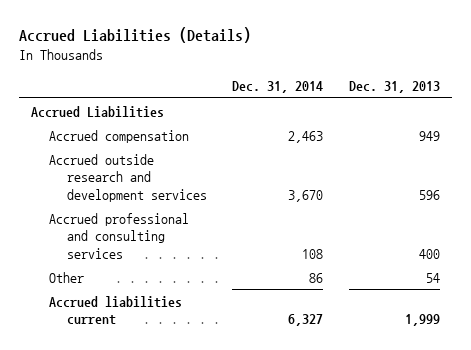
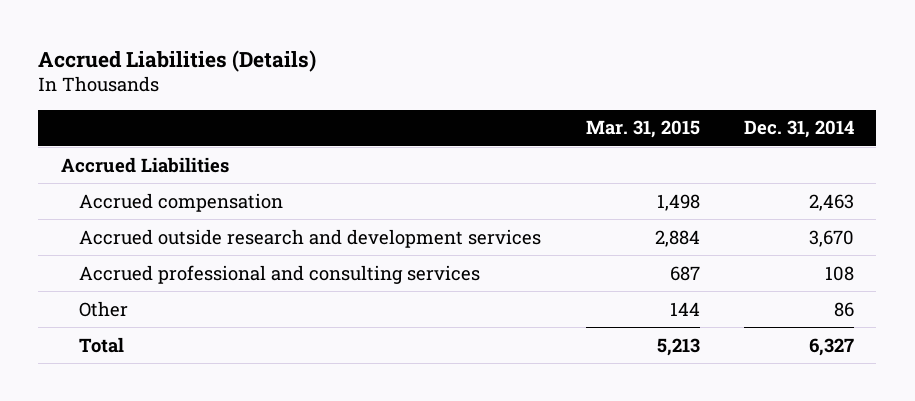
[348,80,440,93] Dec. 31, 2013 -> none
none -> [585,120,700,139] Mar. 31, 2015
[49,295,183,326] Accrued liabilities current -> [79,336,125,353] Total

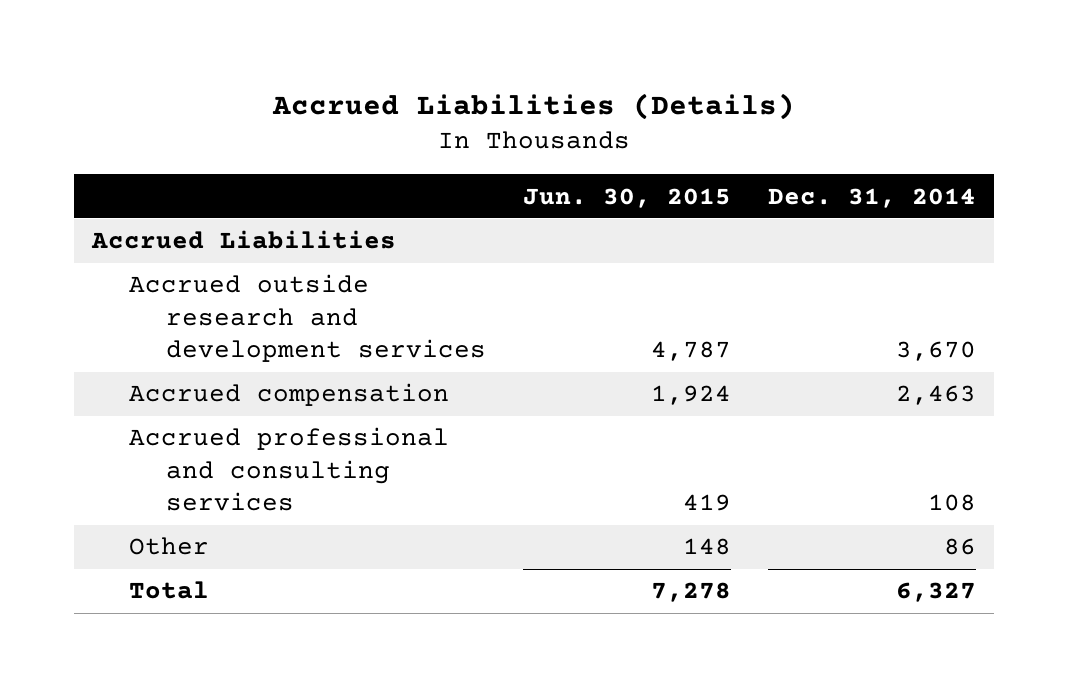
[585,120,700,139] Mar. 31, 2015 -> none
none -> [523,187,732,208] Jun. 30, 2015
[79,192,284,212] Accrued compensation -> [129,383,450,407] Accrued compensation

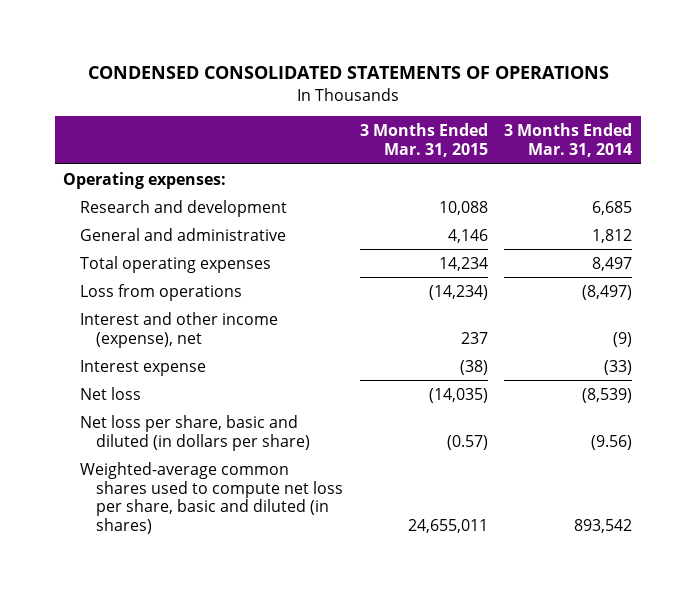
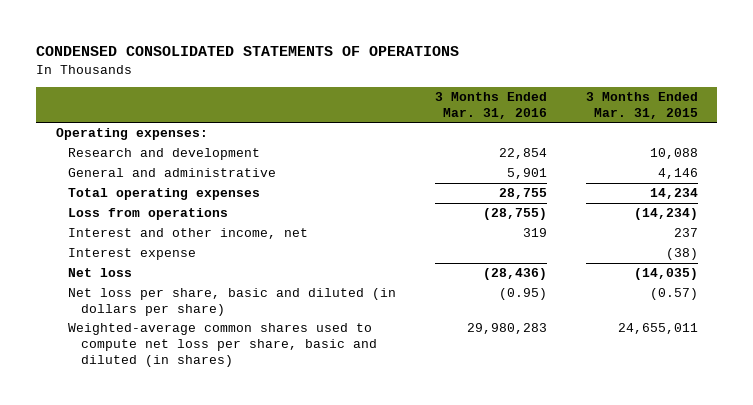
[504,123,633,158] 3 Months Ended Mar. 31, 2014 -> none
none -> [435,91,548,119] 3 Months Ended Mar. 31, 2016
[79,311,278,348] Interest and other income (expense), net -> [68,228,309,240] Interest and other income, net

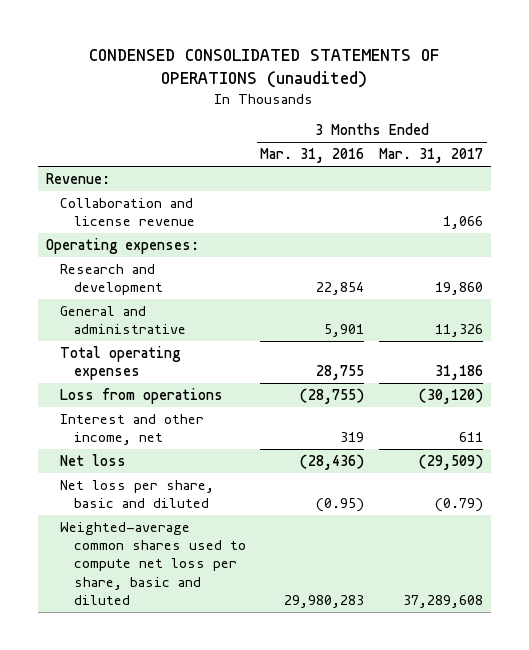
[36,46,460,57] CONDENSED CONSOLIDATED STATEMENTS OF OPERATIONS -> [89,49,440,88] CONDENSED CONSOLIDATED STATEMENTS OF OPERATIONS (unaudited)
[585,91,698,119] 3 Months Ended Mar. 31, 2015 -> none
none -> [379,148,484,164] Mar. 31, 2017
none -> [45,173,110,185] Revenue:
none -> [59,198,195,227] Collaboration and license revenue
[68,248,197,261] Interest expense -> none
[68,288,397,316] Net loss per share, basic and diluted (in dollars per share) -> [59,480,214,509] Net loss per share, basic and diluted
[68,323,377,367] Weighted-average common shares used to compute net loss per share, basic and diluted (in shares) -> [59,522,246,605] Weighted-average common shares used to compute net loss per share, basic and diluted

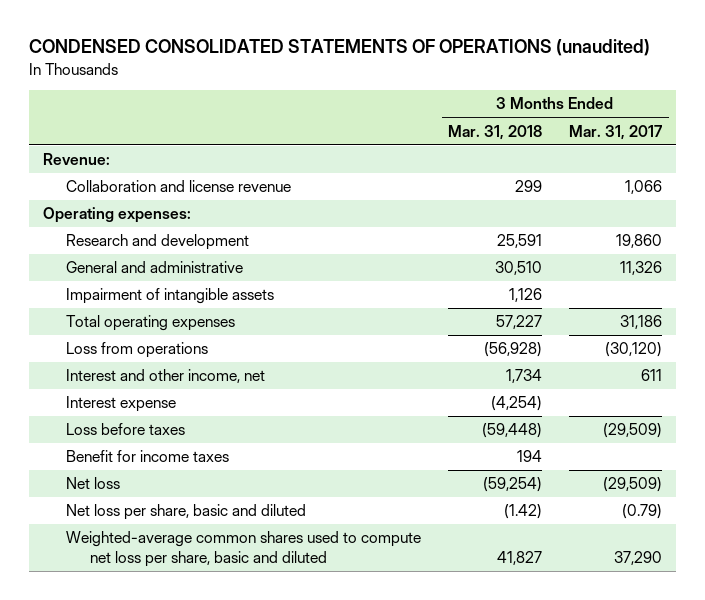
[260,148,365,164] Mar. 31, 2016 -> none
none -> [448,124,543,140] Mar. 31, 2018
none -> [66,288,275,305] Impairment of intangible assets
none -> [66,396,177,413] Interest expense
none -> [66,423,186,436] Loss before taxes
none -> [66,450,230,463] Benefit for income taxes
[403,594,484,608] 37,289,608 -> [614,550,663,565] 37,290

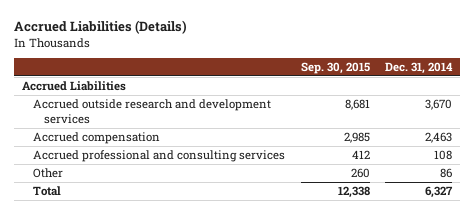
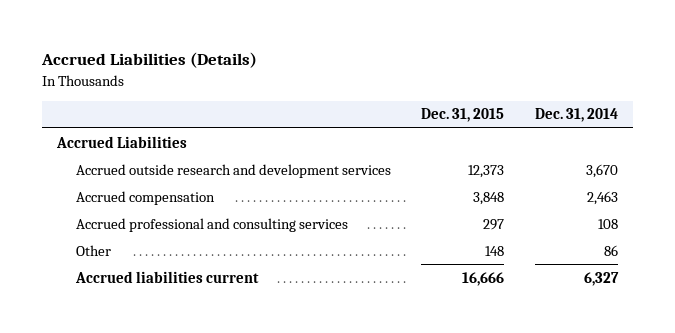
[300,61,370,74] Sep. 30, 2015 -> none
none -> [421,108,505,123] Dec. 31, 2015
[32,186,61,197] Total -> [74,270,259,283] Accrued liabilities current

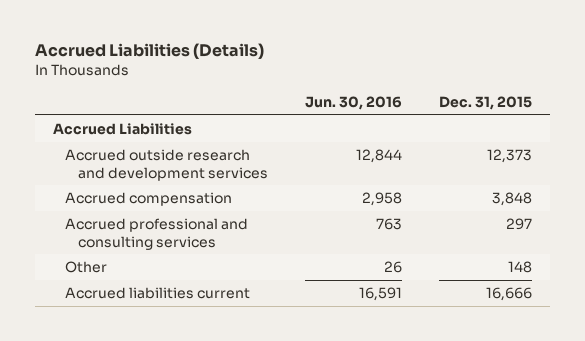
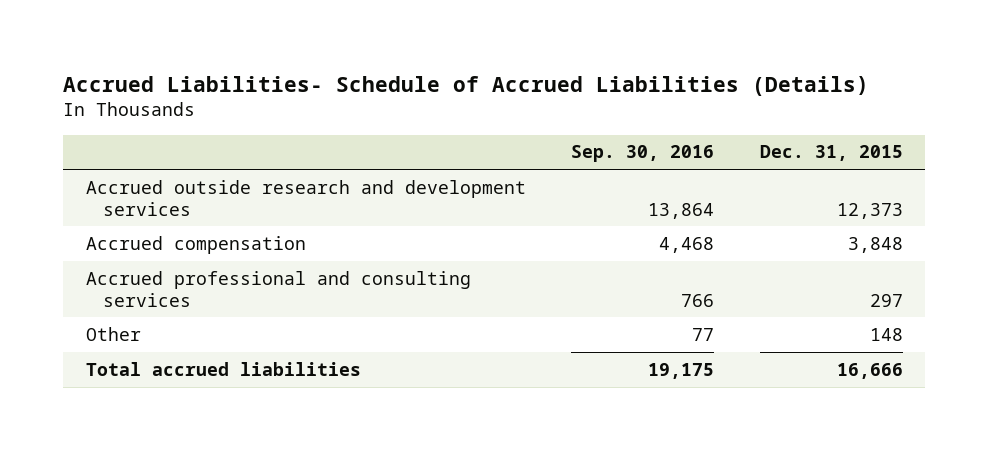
[34,43,264,60] Accrued Liabilities (Details) -> [63,75,870,96] Accrued Liabilities- Schedule of Accrued Liabilities (Details)
[304,96,402,111] Jun. 30, 2016 -> none
none -> [571,145,715,163] Sep. 30, 2016
[53,122,193,135] Accrued Liabilities -> none
[65,286,251,299] Accrued liabilities current -> [86,361,362,376] Total accrued liabilities

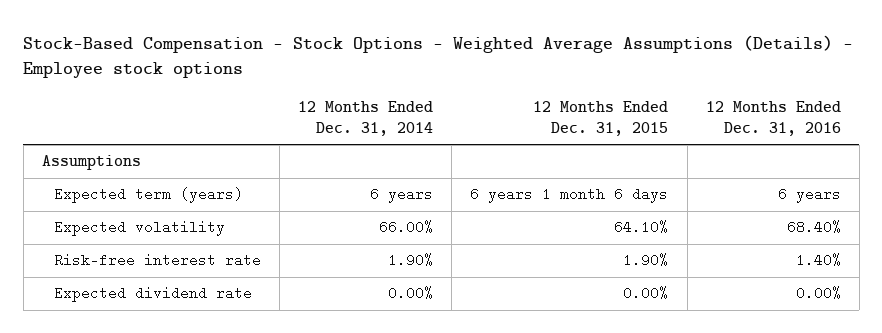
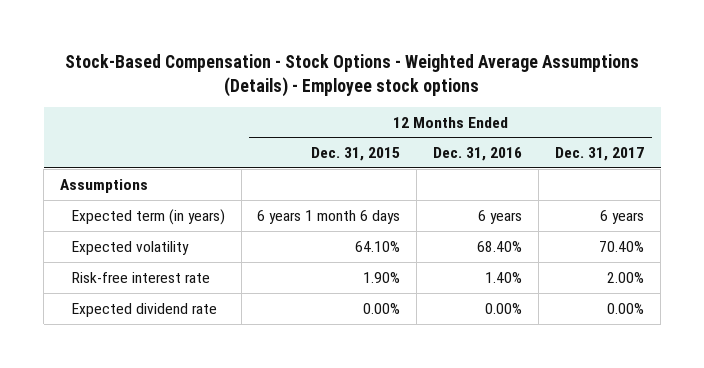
[298,101,434,136] 12 Months Ended Dec. 31, 2014 -> none
none -> [555,147,645,162] Dec. 31, 2017
[54,187,244,204] Expected term (years) -> [71,208,225,225] Expected term (in years)

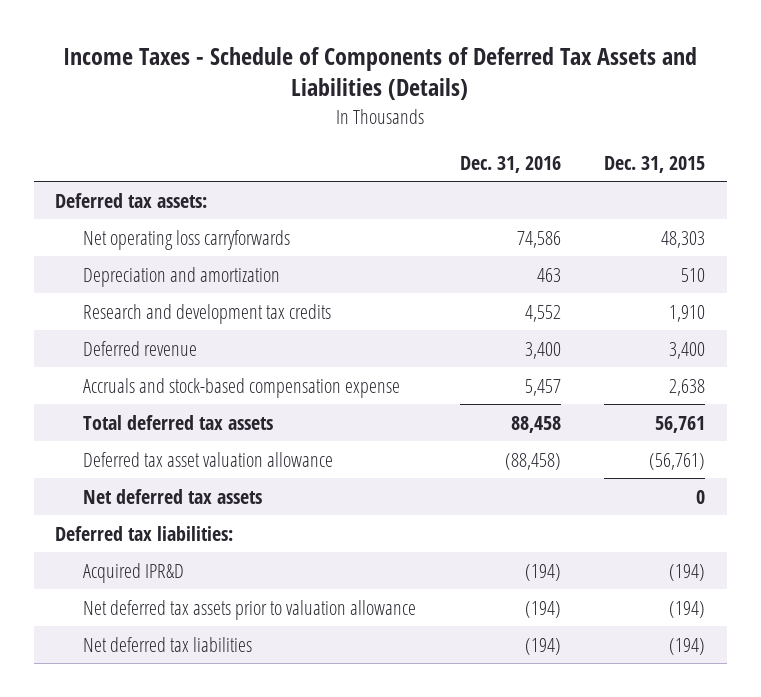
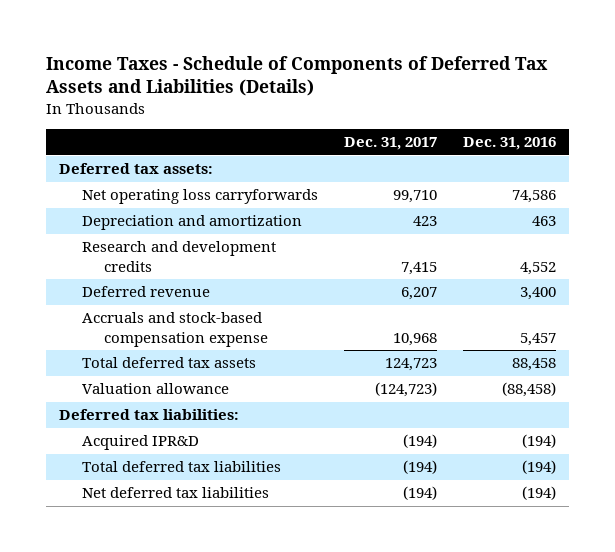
[604,155,706,173] Dec. 31, 2015 -> none
none -> [343,137,437,151] Dec. 31, 2017
[82,303,331,324] Research and development tax credits -> [81,241,276,272] Research and development credits
[82,488,262,504] Net deferred tax assets -> none
[82,451,333,467] Deferred tax asset valuation allowance -> [81,383,229,395] Valuation allowance
[82,599,416,620] Net deferred tax assets prior to valuation allowance -> [81,461,281,473] Total deferred tax liabilities

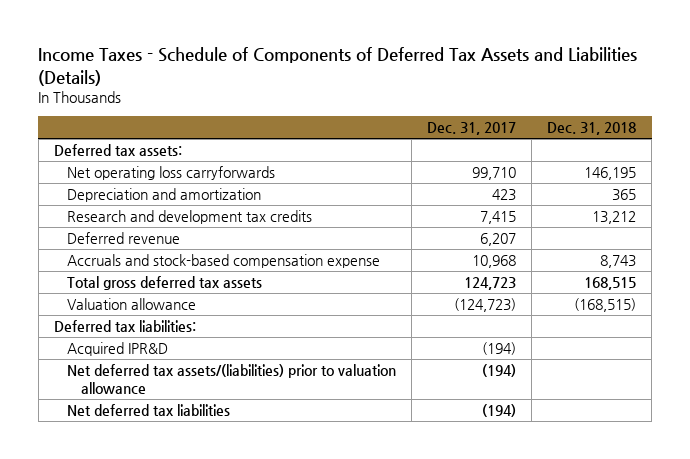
[462,137,556,151] Dec. 31, 2016 -> none
none -> [547,121,637,135] Dec. 31, 2018
[81,241,276,272] Research and development credits -> [67,210,313,225] Research and development tax credits
[81,357,256,369] Total deferred tax assets -> [67,276,263,291] Total gross deferred tax assets
[81,461,281,473] Total deferred tax liabilities -> [67,364,397,395] Net deferred tax assets/(liabilities) prior to valuation allowance

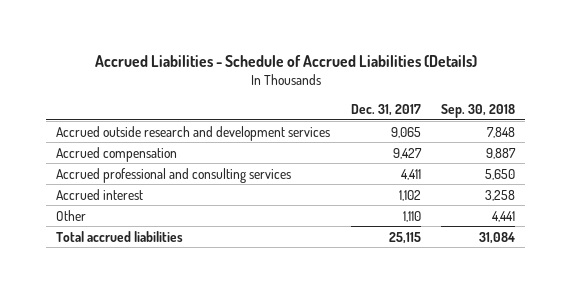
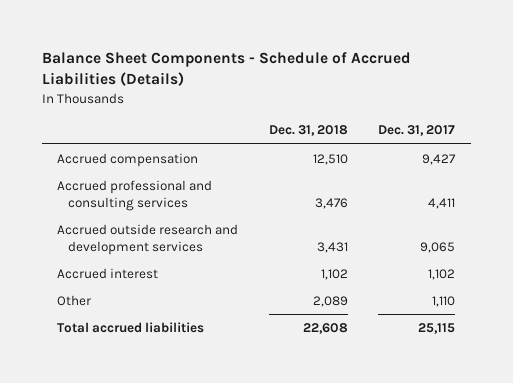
[94,54,477,67] Accrued Liabilities - Schedule of Accrued Liabilities (Details) -> [42,52,412,87] Balance Sheet Components - Schedule of Accrued Liabilities (Details)
[441,103,516,118] Sep. 30, 2018 -> none
none -> [268,125,348,137] Dec. 31, 2018
[56,125,331,141] Accrued outside research and development services -> [57,223,239,255] Accrued outside research and development services

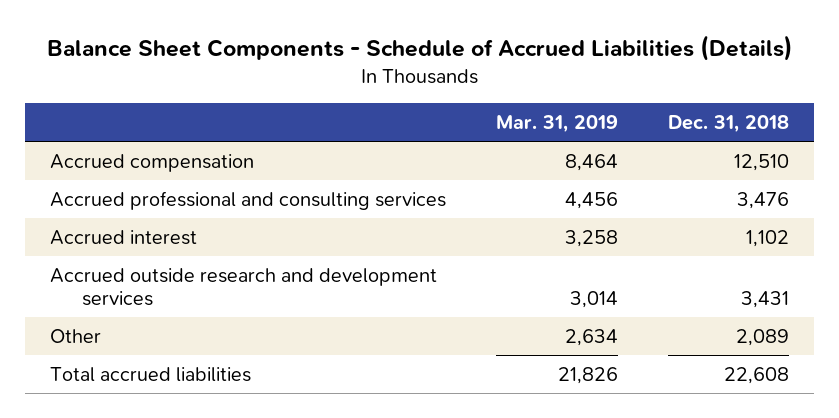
[378,125,456,137] Dec. 31, 2017 -> none
none -> [496,114,619,133] Mar. 31, 2019
[57,223,239,255] Accrued outside research and development services -> [50,267,438,306] Accrued outside research and development services

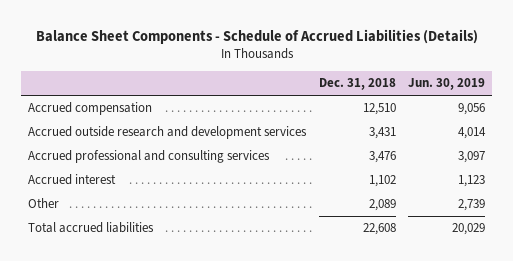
[496,114,619,133] Mar. 31, 2019 -> none
none -> [408,78,486,91] Jun. 30, 2019
[50,267,438,306] Accrued outside research and development services -> [27,126,307,140] Accrued outside research and development services

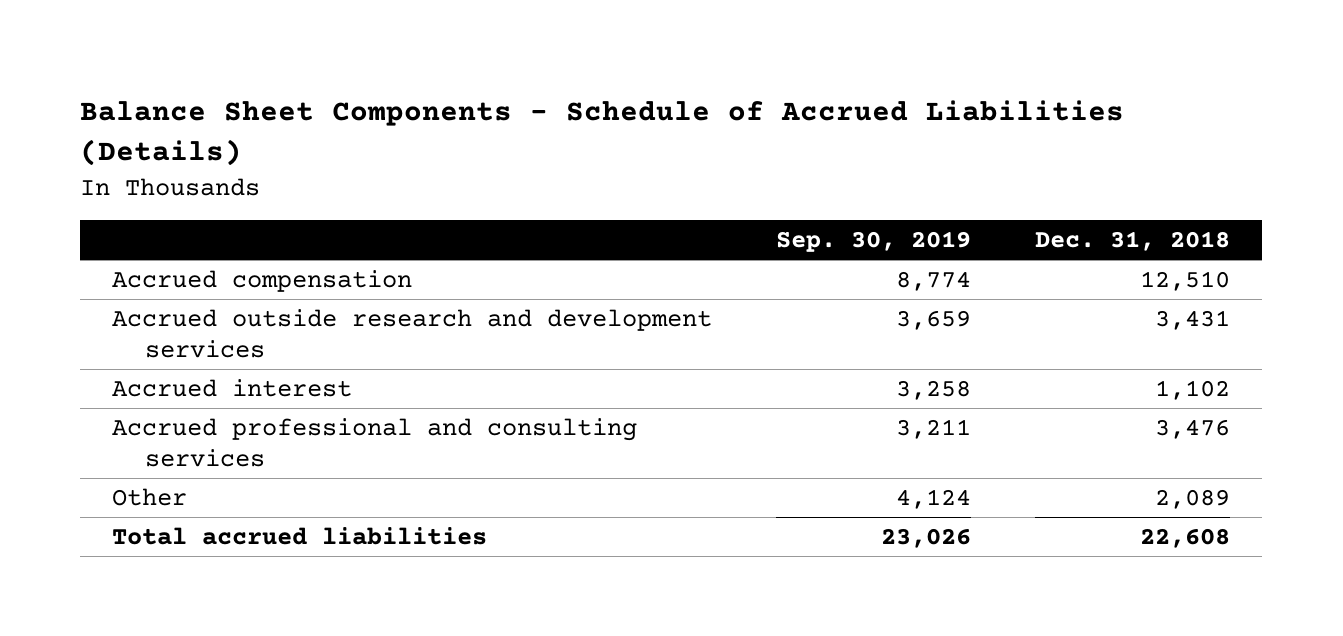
[408,78,486,91] Jun. 30, 2019 -> none
none -> [776,231,972,253] Sep. 30, 2019
[27,150,270,164] Accrued professional and consulting services -> [112,417,638,467] Accrued professional and consulting services

